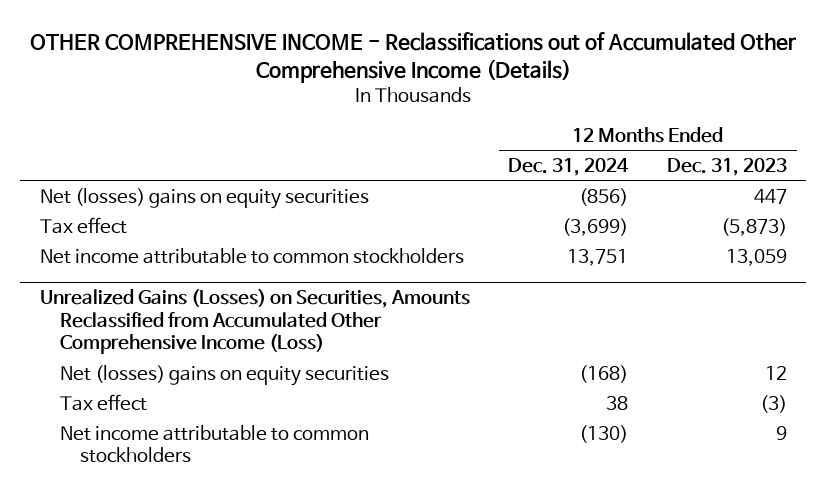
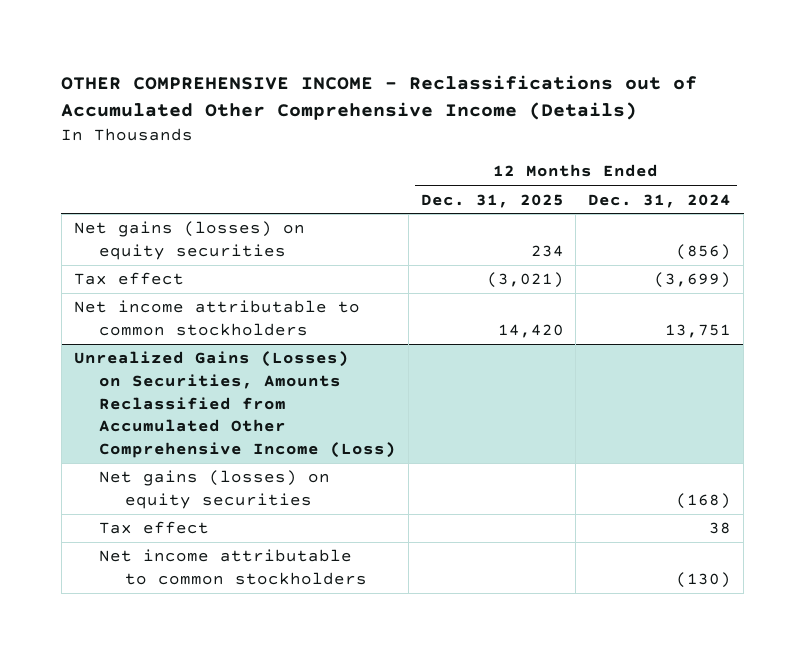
[666,157,787,176] Dec. 31, 2023 -> none
none -> [420,193,564,208] Dec. 31, 2025
[39,187,369,209] Net (losses) gains on equity securities -> [73,221,305,260] Net gains (losses) on equity securities
[59,364,389,386] Net (losses) gains on equity securities -> [99,470,331,509] Net gains (losses) on equity securities

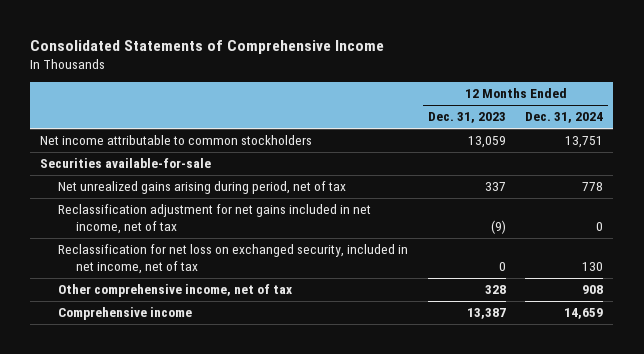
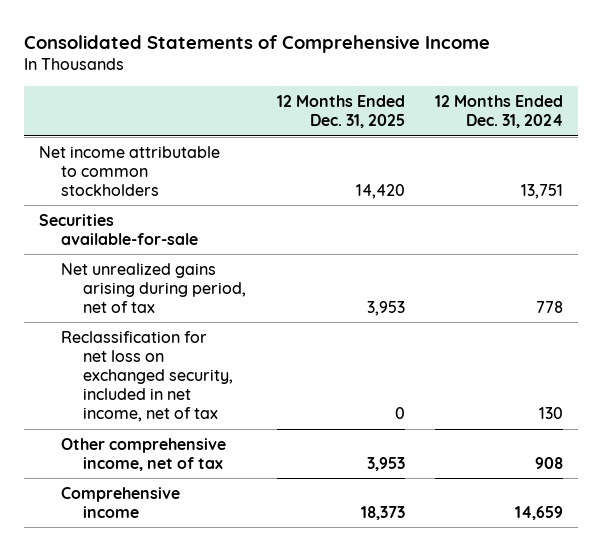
[427,112,506,124] Dec. 31, 2023 -> none
none -> [276,95,405,129] 12 Months Ended Dec. 31, 2025
[57,204,371,234] Reclassification adjustment for net gains included in net income, net of tax -> none

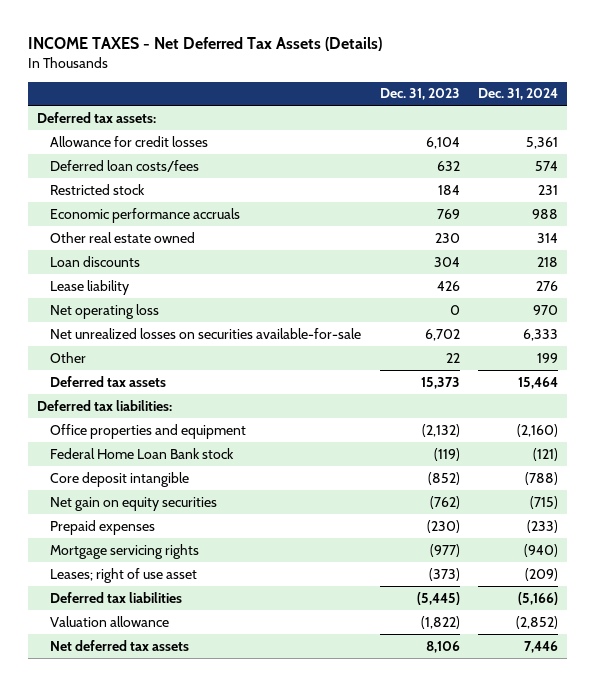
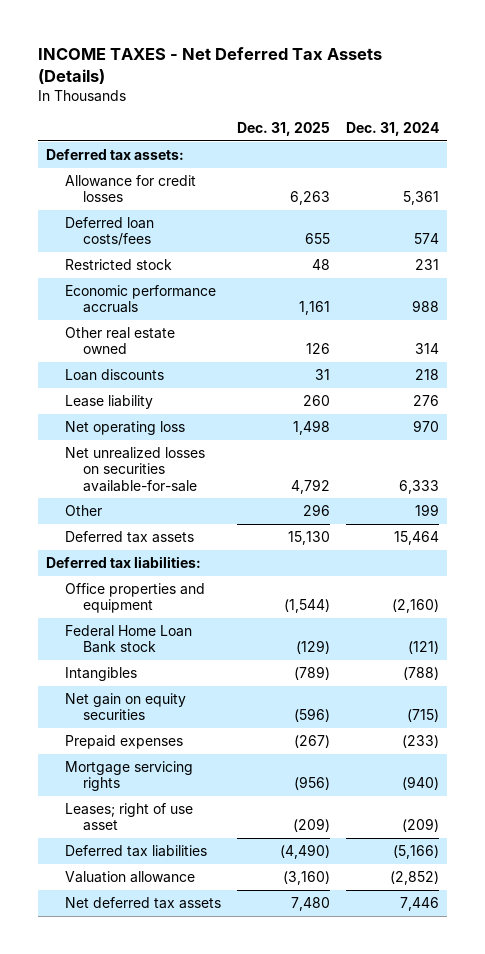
[379,88,460,101] Dec. 31, 2023 -> none
none -> [237,122,331,137] Dec. 31, 2025
[50,471,190,487] Core deposit intangible -> [64,666,137,681] Intangibles

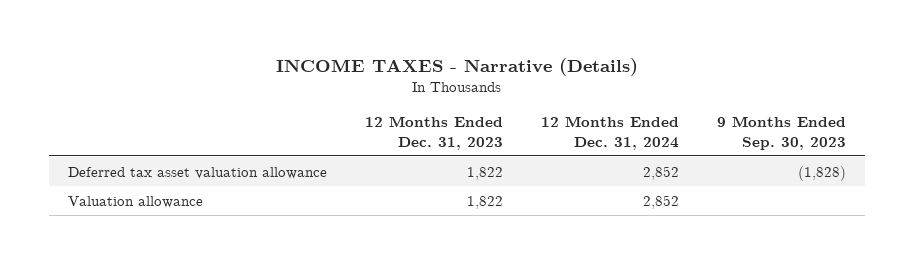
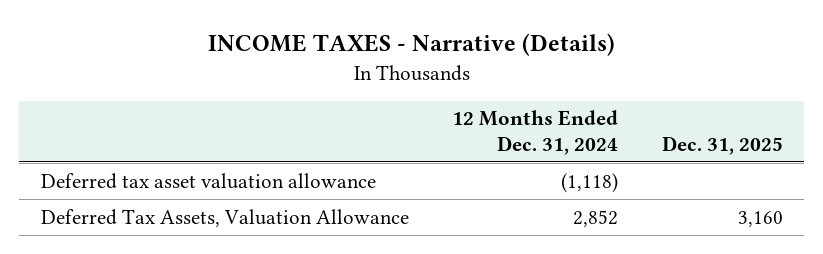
[364,116,503,150] 12 Months Ended Dec. 31, 2023 -> none
[716,116,846,150] 9 Months Ended Sep. 30, 2023 -> none
none -> [661,135,783,155] Dec. 31, 2025
[642,165,679,180] 2,852 -> [561,172,619,193] (1,118)
[67,195,203,208] Valuation allowance -> [40,208,409,227] Deferred Tax Assets, Valuation Allowance

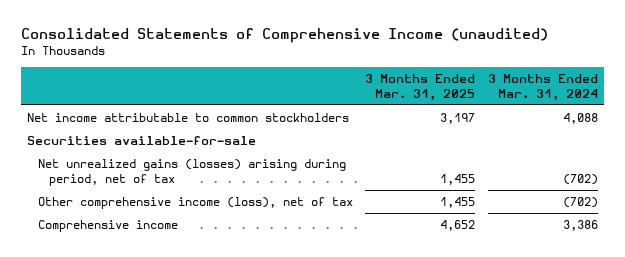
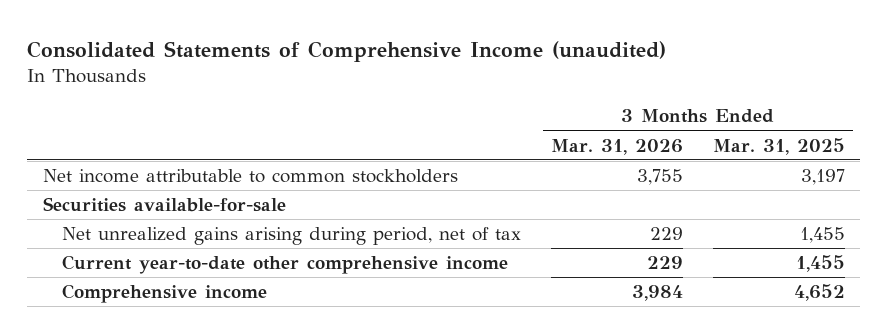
[487,73,598,101] 3 Months Ended Mar. 31, 2024 -> none
none -> [550,138,683,155] Mar. 31, 2026
[37,158,346,186] Net unrealized gains (losses) arising during period, net of tax -> [61,227,521,246] Net unrealized gains arising during period, net of tax
[37,196,353,209] Other comprehensive income (loss), net of tax -> [61,255,508,275] Current year-to-date other comprehensive income

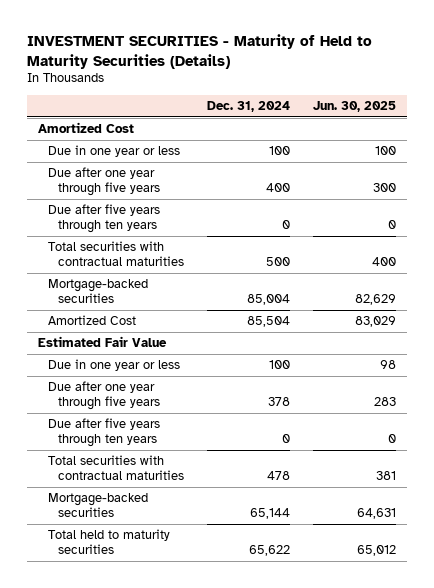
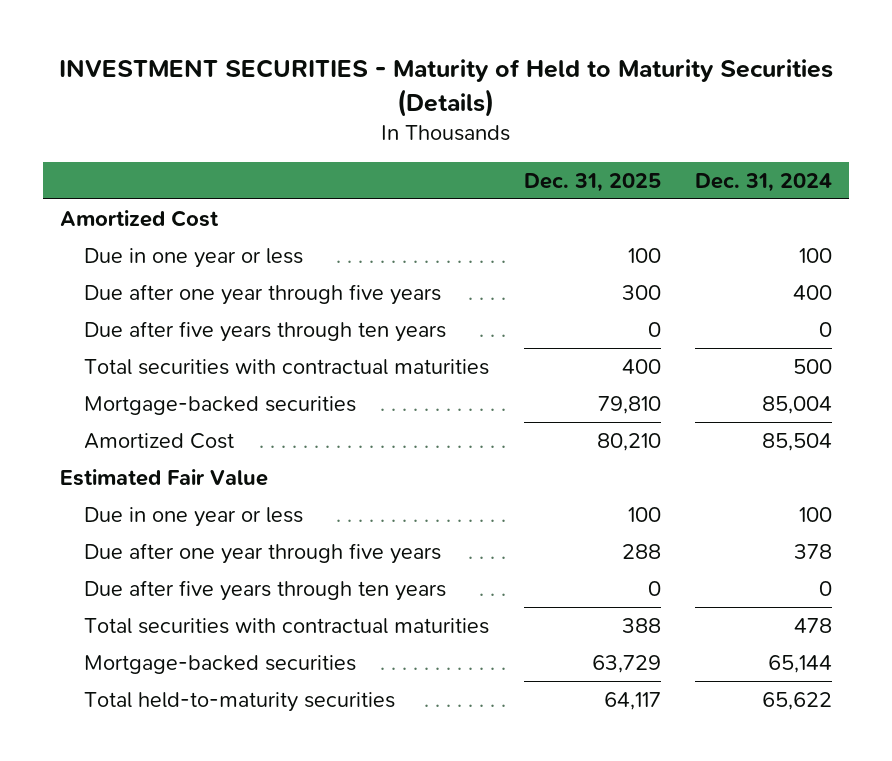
[312,101,396,113] Jun. 30, 2025 -> none
none -> [523,172,661,192] Dec. 31, 2025
[48,529,171,554] Total held to maturity securities -> [84,691,396,712] Total held-to-maturity securities

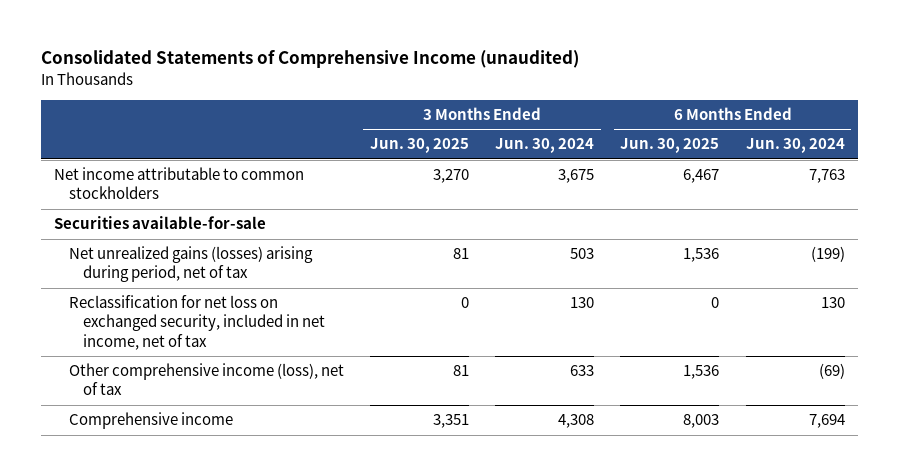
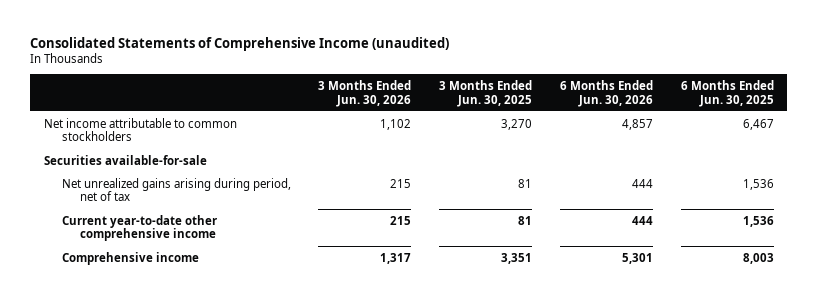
[495,138,595,154] Jun. 30, 2024 -> none
[745,138,845,154] Jun. 30, 2024 -> none
none -> [318,79,412,107] 3 Months Ended Jun. 30, 2026
none -> [559,79,653,107] 6 Months Ended Jun. 30, 2026
[68,295,325,350] Reclassification for net loss on exchanged security, included in net income, net of tax -> none
[68,246,313,283] Net unrealized gains (losses) arising during period, net of tax -> [61,177,291,202] Net unrealized gains arising during period, net of tax
[68,363,344,396] Other comprehensive income (loss), net of tax -> [61,214,217,242] Current year-to-date other comprehensive income

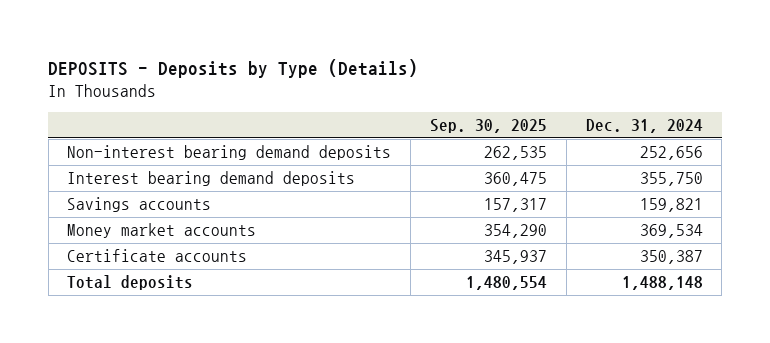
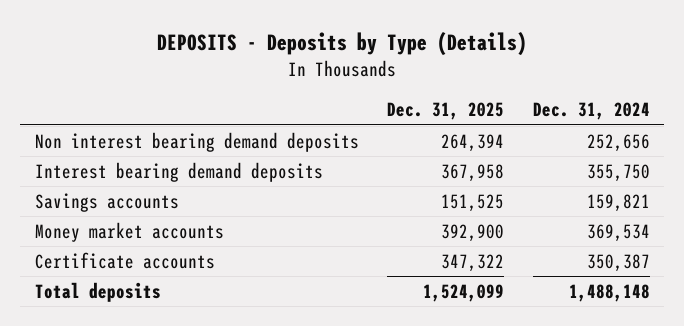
[430,119,548,134] Sep. 30, 2025 -> none
none -> [387,102,505,121] Dec. 31, 2025
[67,145,392,161] Non-interest bearing demand deposits -> [34,131,359,152] Non interest bearing demand deposits

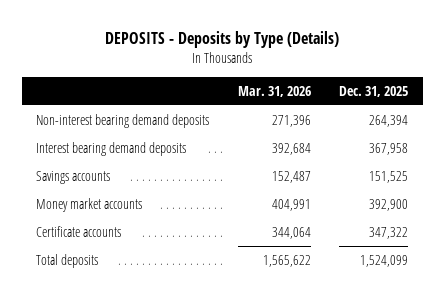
[532,102,650,121] Dec. 31, 2024 -> none
none -> [237,85,311,97] Mar. 31, 2026
[34,131,359,152] Non interest bearing demand deposits -> [36,113,210,128] Non-interest bearing demand deposits

